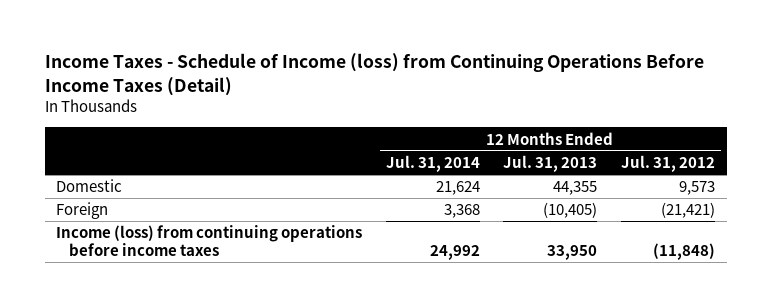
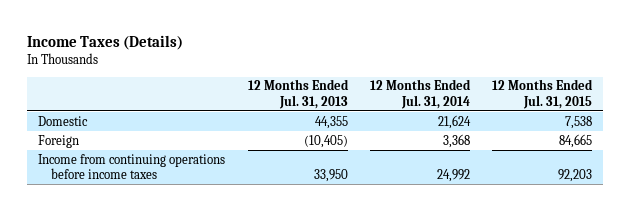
[44,53,704,96] Income Taxes - Schedule of Income (loss) from Continuing Operations Before Income Taxes (Detail) -> [27,34,184,50] Income Taxes (Details)
[620,155,715,173] Jul. 31, 2012 -> none
none -> [491,79,593,109] 12 Months Ended Jul. 31, 2015
[56,225,363,256] Income (loss) from continuing operations before income taxes -> [38,153,226,180] Income from continuing operations before income taxes

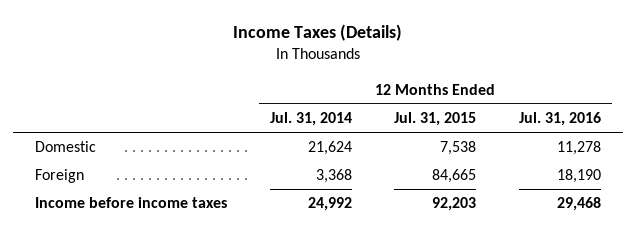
[247,79,349,109] 12 Months Ended Jul. 31, 2013 -> none
none -> [519,111,602,126] Jul. 31, 2016
[38,153,226,180] Income from continuing operations before income taxes -> [34,197,227,209] Income before income taxes

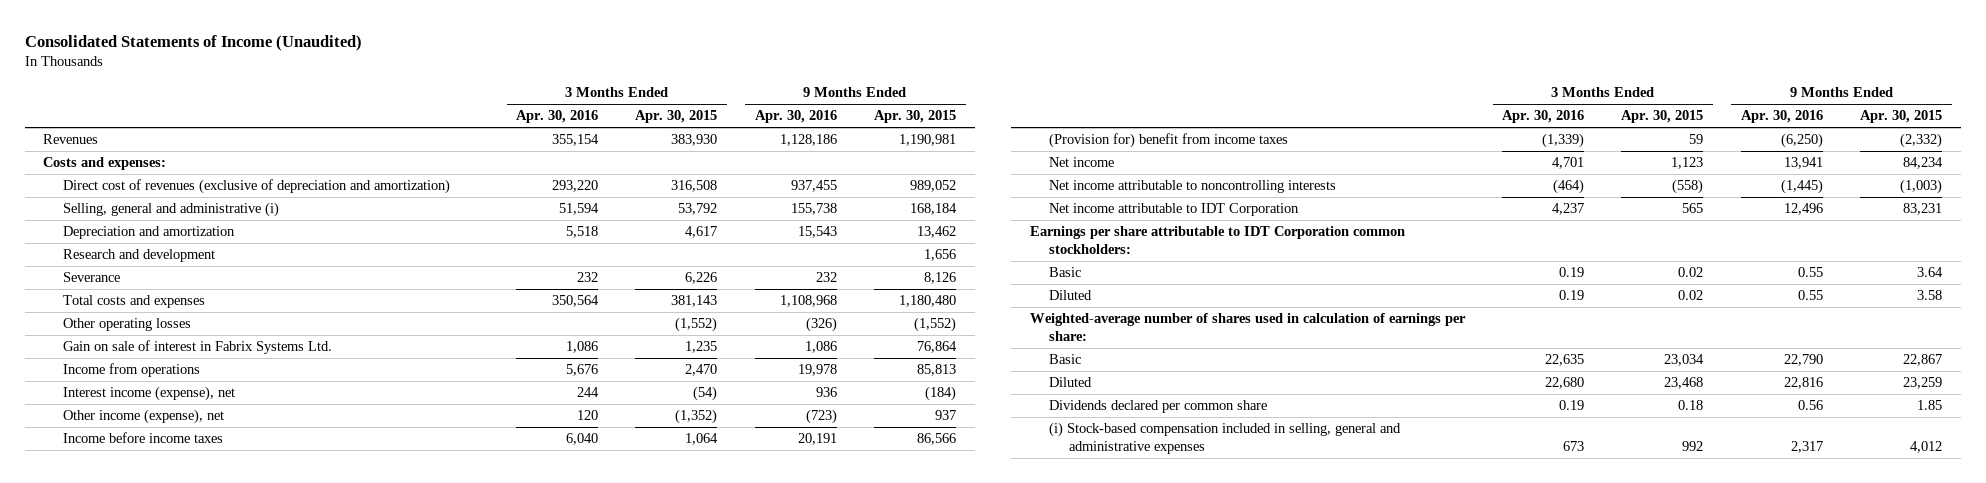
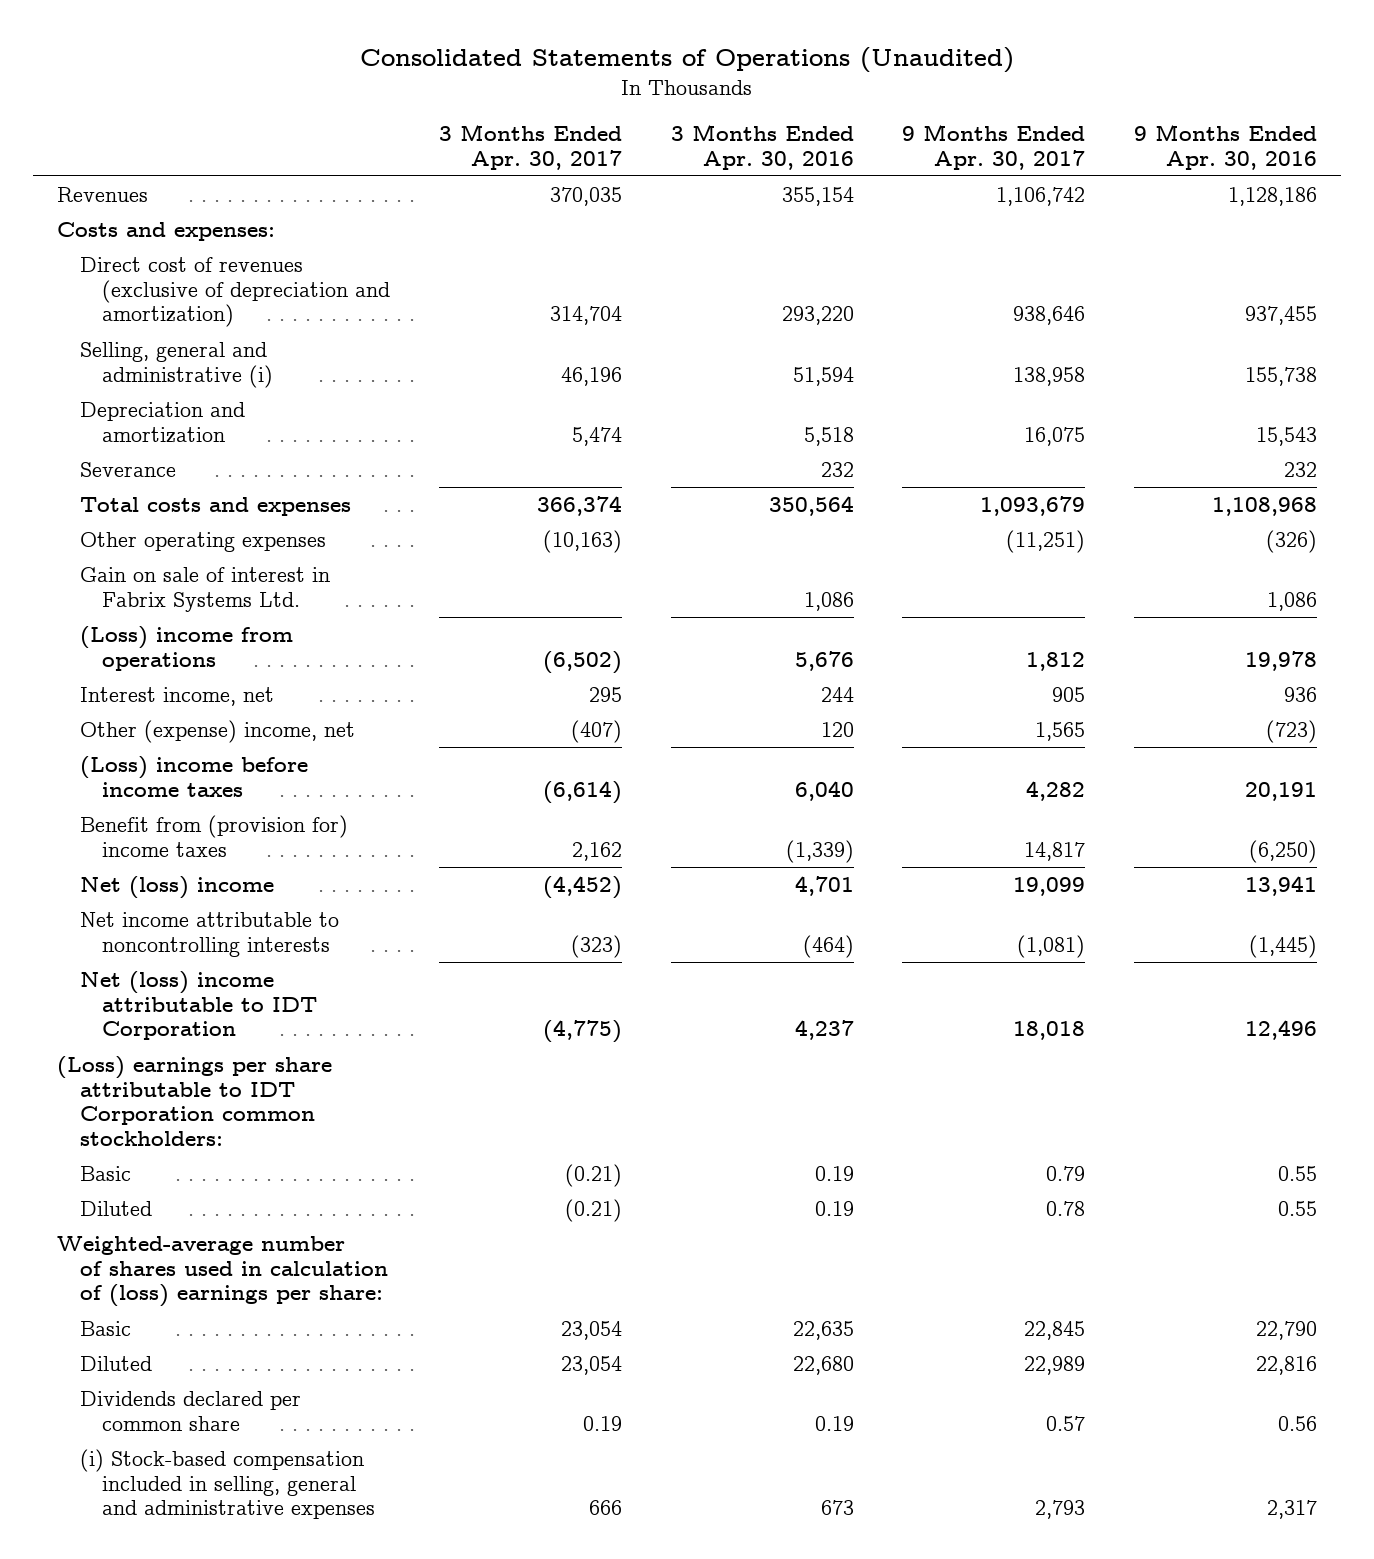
[24,35,362,52] Consolidated Statements of Income (Unaudited) -> [359,46,1014,73] Consolidated Statements of Operations (Unaudited)
[635,110,718,124] Apr. 30, 2015 -> none
[874,110,957,124] Apr. 30, 2015 -> none
none -> [438,123,622,170] 3 Months Ended Apr. 30, 2017
none -> [902,123,1086,170] 9 Months Ended Apr. 30, 2017
[63,249,216,263] Research and development -> none
[63,318,192,332] Other operating losses -> [79,531,326,552] Other operating expenses
[63,363,201,378] Income from operations -> [79,625,293,671] (Loss) income from operations
[63,386,236,402] Interest income (expense), net -> [79,686,274,706] Interest income, net
[63,409,225,425] Other income (expense), net -> [79,719,355,743] Other (expense) income, net
[63,432,224,444] Income before income taxes -> [79,755,308,797] (Loss) income before income taxes
[1049,133,1289,149] (Provision for) benefit from income taxes -> [79,814,348,857] Benefit from (provision for) income taxes
[1049,157,1115,168] Net income -> [79,875,274,899] Net (loss) income
[1049,203,1300,217] Net income attributable to IDT Corporation -> [79,970,318,1041] Net (loss) income attributable to IDT Corporation
[1029,226,1405,255] Earnings per share attributable to IDT Corporation common stockholders: -> [57,1055,333,1147] (Loss) earnings per share attributable to IDT Corporation common stockholders:
[1029,313,1466,342] Weighted-average number of shares used in calculation of earnings per share: -> [57,1235,388,1308] Weighted-average number of shares used in calculation of (loss) earnings per share:

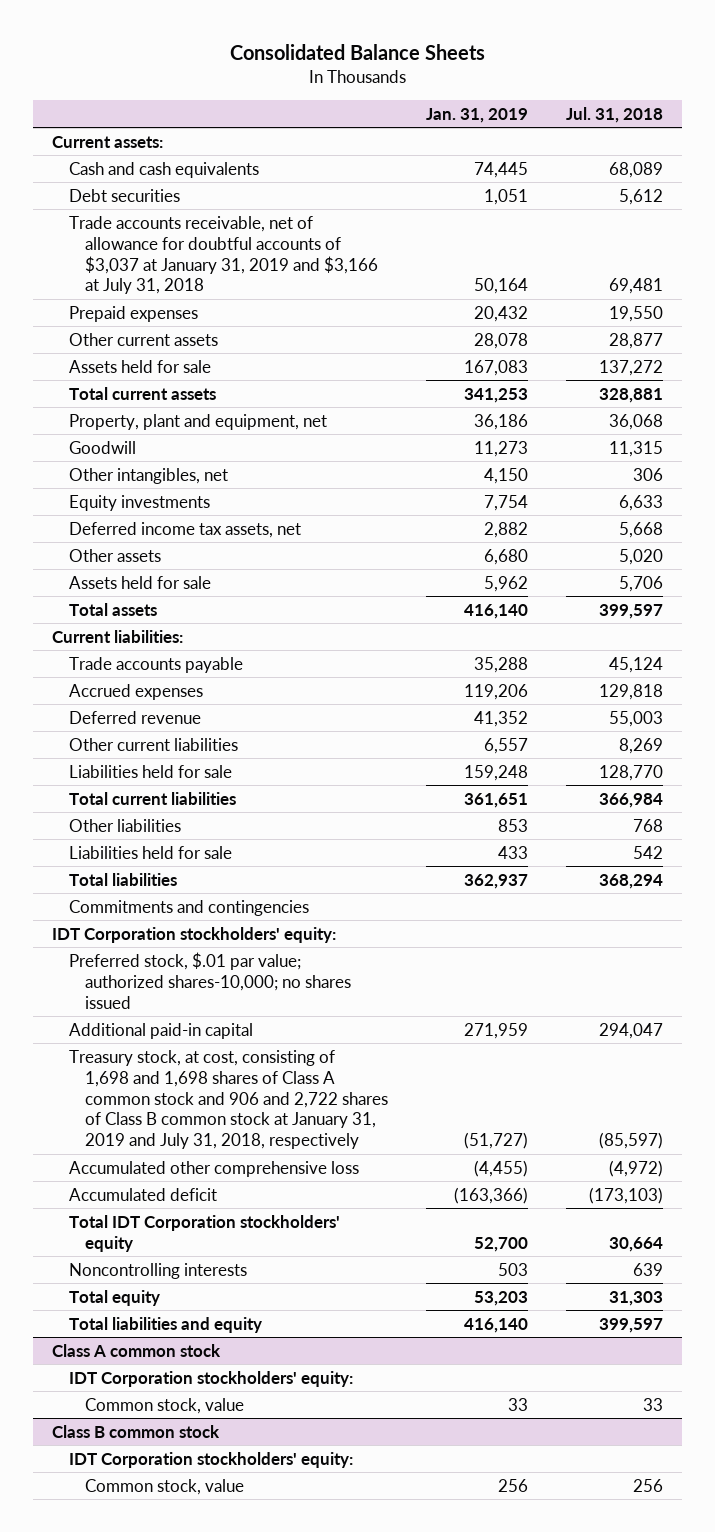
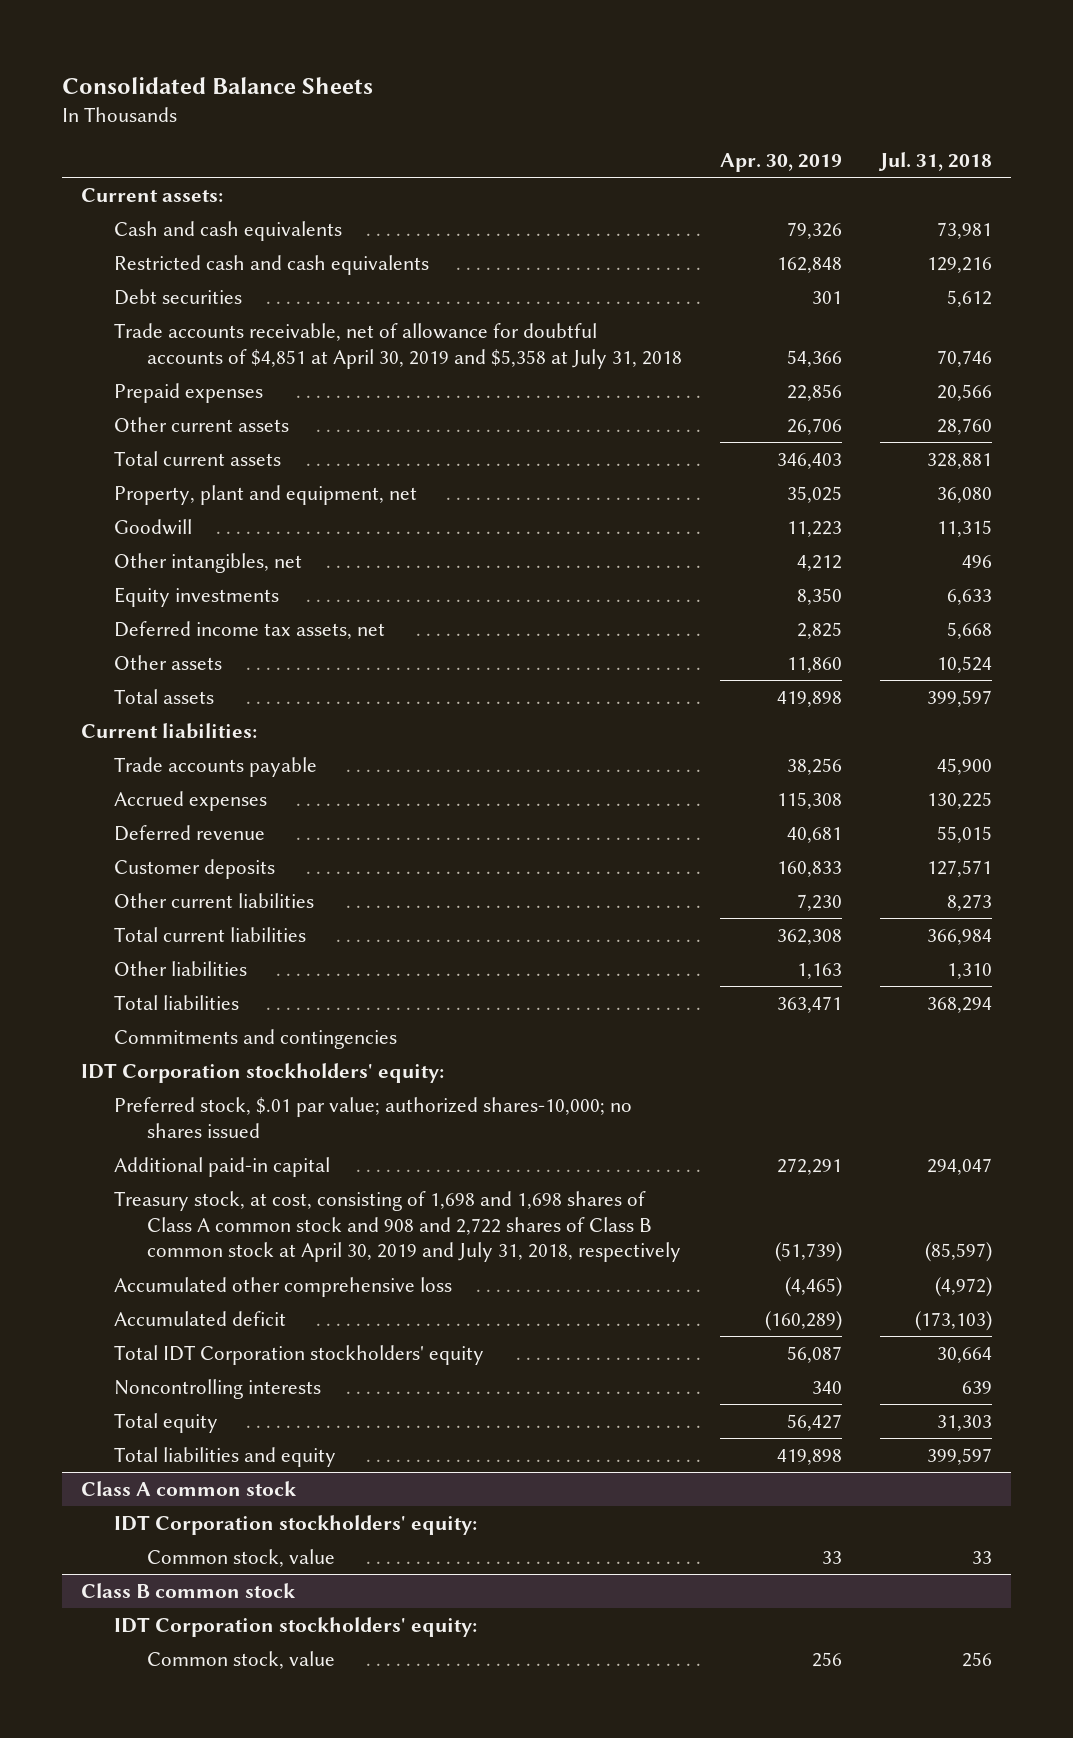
[426,107,529,123] Jan. 31, 2019 -> none
none -> [719,152,842,172] Apr. 30, 2019
[608,161,663,178] 68,089 -> [936,221,992,239] 73,981
none -> [113,254,429,275] Restricted cash and cash equivalents
[68,359,211,373] Assets held for sale -> none
[68,215,379,295] Trade accounts receivable, net of allowance for doubtful accounts of $3,037 at January 31, 2019 and $3,166 at July 31, 2018 -> [113,322,683,369] Trade accounts receivable, net of allowance for doubtful accounts of $4,851 at April 30, 2019 and $5,358 at July 31, 2018
[608,278,663,295] 69,481 -> [936,349,992,367] 70,746
[608,305,663,322] 19,550 -> [936,383,992,401] 20,566
[608,332,663,349] 28,877 -> [936,417,992,435] 28,760
[608,413,663,430] 36,068 -> [936,486,992,503] 36,080
[632,467,663,481] 306 -> [961,554,992,568] 496
[68,575,211,589] Assets held for sale -> none
[618,548,663,565] 5,020 -> [936,655,992,673] 10,524
[68,764,232,778] Liabilities held for sale -> none
[608,656,663,673] 45,124 -> [936,757,992,775] 45,900
[598,683,663,700] 129,818 -> [926,791,992,809] 130,225
[608,710,663,727] 55,003 -> [936,825,992,843] 55,015
none -> [113,858,275,879] Customer deposits
[618,737,663,754] 8,269 -> [946,893,992,911] 8,273
[68,845,232,859] Liabilities held for sale -> none
[632,818,663,832] 768 -> [946,962,992,979] 1,310
[68,1049,389,1150] Treasury stock, at cost, consisting of 1,698 and 1,698 shares of Class A common stock and 906 and 2,722 shares of Class B common stock at January 31, 2019 and July 31, 2018, respectively -> [113,1190,682,1263] Treasury stock, at cost, consisting of 1,698 and 1,698 shares of Class A common stock and 908 and 2,722 shares of Class B common stock at April 30, 2019 and July 31, 2018, respectively

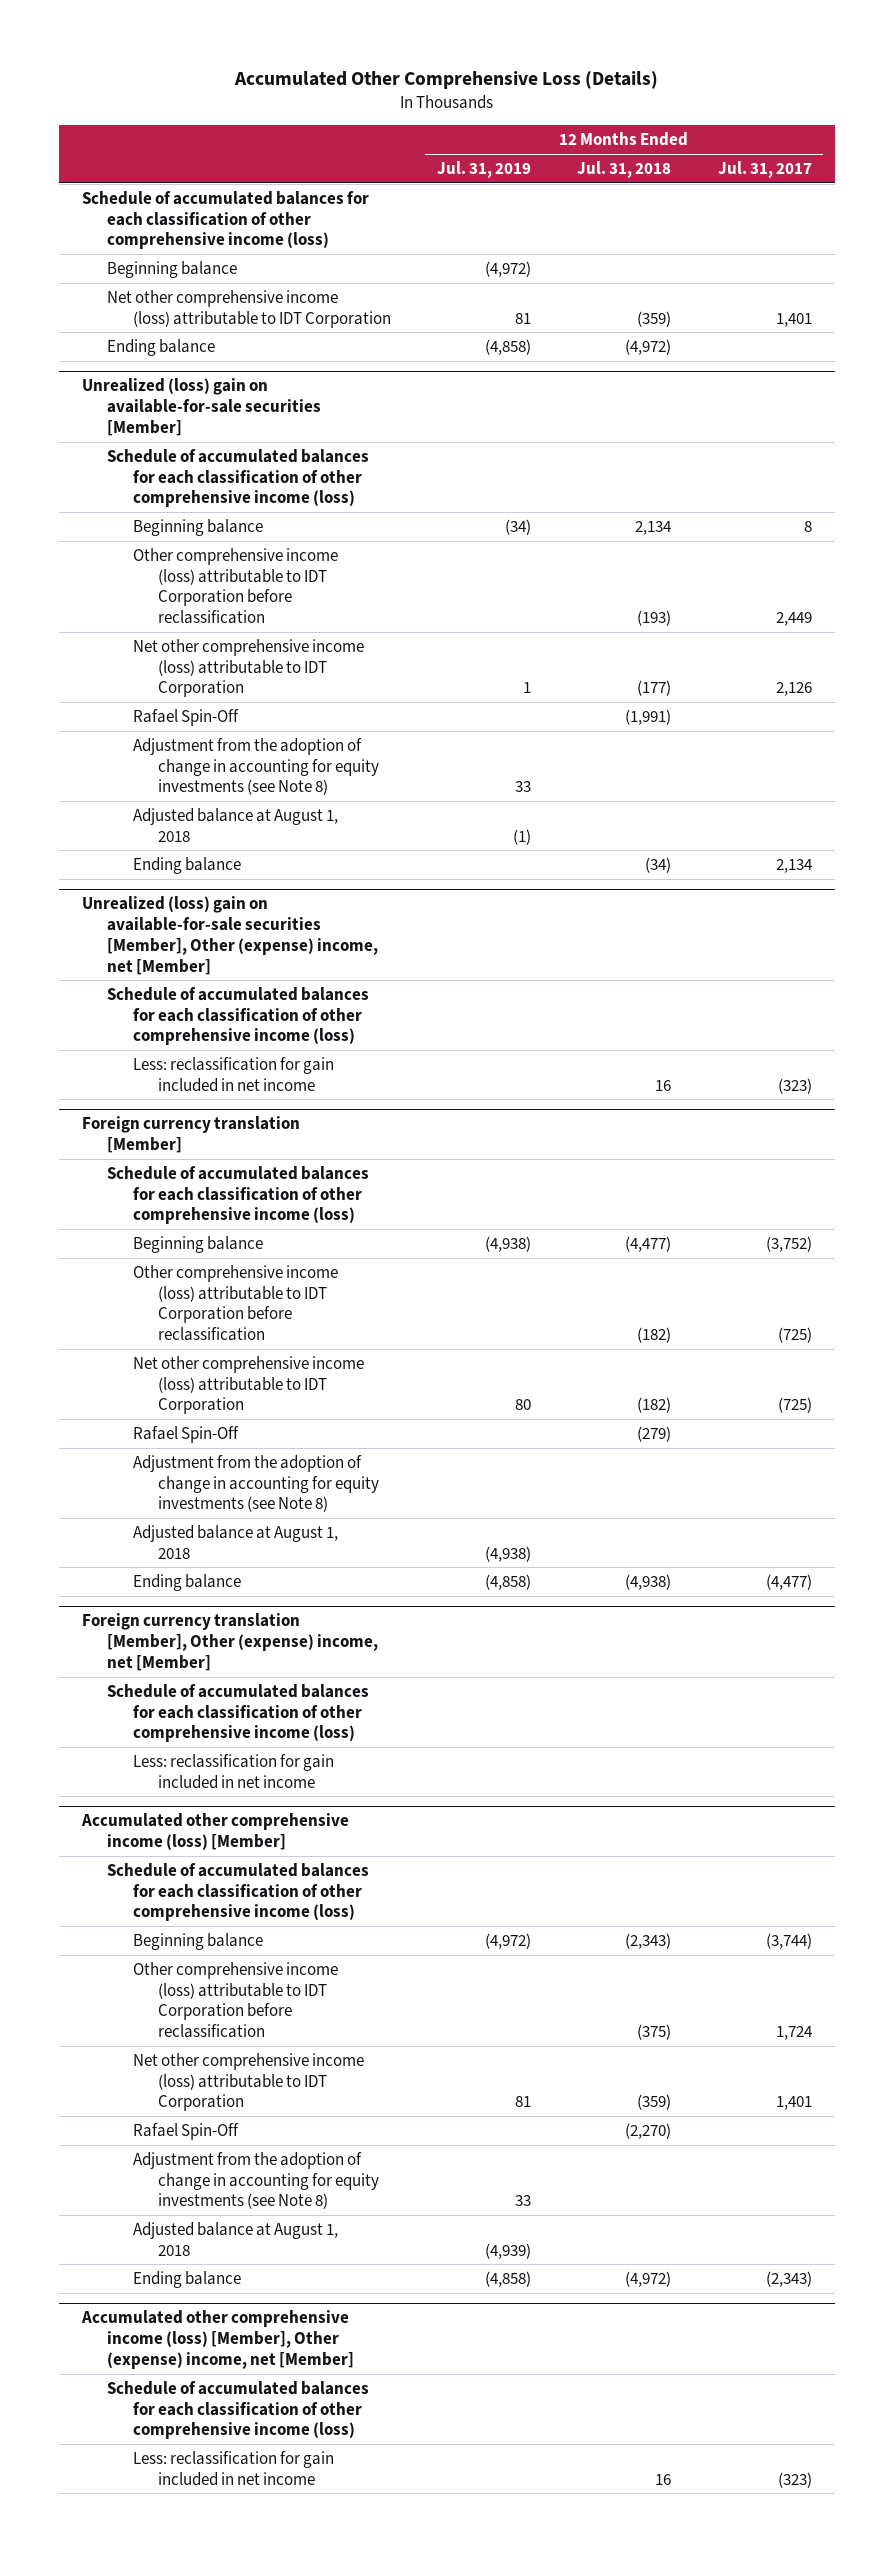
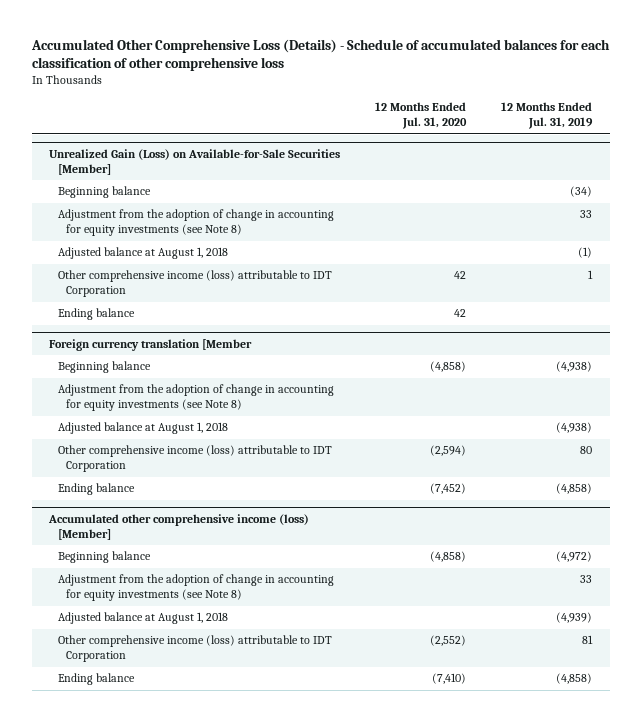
[233,71,658,90] Accumulated Other Comprehensive Loss (Details) -> [30,39,610,72] Accumulated Other Comprehensive Loss (Details) - Schedule of accumulated balances for each classification of other comprehensive loss
[577,160,672,178] Jul. 31, 2018 -> none
[717,160,812,178] Jul. 31, 2017 -> none
none -> [375,102,468,130] 12 Months Ended Jul. 31, 2020
[82,190,370,250] Schedule of accumulated balances for each classification of other comprehensive income (loss) -> none
[107,260,238,278] Beginning balance -> none
[107,289,391,328] Net other comprehensive income (loss) attributable to IDT Corporation -> none
[107,338,216,356] Ending balance -> none
[107,448,370,508] Schedule of accumulated balances for each classification of other comprehensive income (loss) -> none
[82,378,322,436] Unrealized (loss) gain on available-for-sale securities [Member] -> [49,148,341,175] Unrealized Gain (Loss) on Available-for-Sale Securities [Member]
[132,547,338,625] Other comprehensive income (loss) attributable to IDT Corporation before reclassification -> none
[132,638,364,698] Net other comprehensive income (loss) attributable to IDT Corporation -> none
[132,708,239,726] Rafael Spin-Off -> none
none -> [57,270,332,298] Other comprehensive income (loss) attributable to IDT Corporation
[82,896,379,975] Unrealized (loss) gain on available-for-sale securities [Member], Other (expense) income, net [Member] -> none
[107,986,370,1046] Schedule of accumulated balances for each classification of other comprehensive income (loss) -> none
[132,1056,334,1092] Less: reclassification for gain included in net income -> none
[107,1165,370,1225] Schedule of accumulated balances for each classification of other comprehensive income (loss) -> none
[82,1116,301,1154] Foreign currency translation [Member] -> [49,338,253,351] Foreign currency translation [Member
[132,1264,338,1342] Other comprehensive income (loss) attributable to IDT Corporation before reclassification -> none
[132,1355,364,1415] Net other comprehensive income (loss) attributable to IDT Corporation -> none
[132,1425,239,1443] Rafael Spin-Off -> none
none -> [57,445,332,473] Other comprehensive income (loss) attributable to IDT Corporation
[82,1613,379,1671] Foreign currency translation [Member], Other (expense) income, net [Member] -> none
[107,1683,370,1743] Schedule of accumulated balances for each classification of other comprehensive income (loss) -> none
[132,1753,334,1789] Less: reclassification for gain included in net income -> none
[107,1862,370,1922] Schedule of accumulated balances for each classification of other comprehensive income (loss) -> none
[132,1961,338,2039] Other comprehensive income (loss) attributable to IDT Corporation before reclassification -> none
[132,2052,364,2112] Net other comprehensive income (loss) attributable to IDT Corporation -> none
[132,2122,239,2140] Rafael Spin-Off -> none
none -> [57,635,332,663] Other comprehensive income (loss) attributable to IDT Corporation
[81,2310,355,2369] Accumulated other comprehensive income (loss) [Member], Other (expense) income, net [Member] -> none
[107,2380,370,2440] Schedule of accumulated balances for each classification of other comprehensive income (loss) -> none
[132,2450,334,2486] Less: reclassification for gain included in net income -> none

